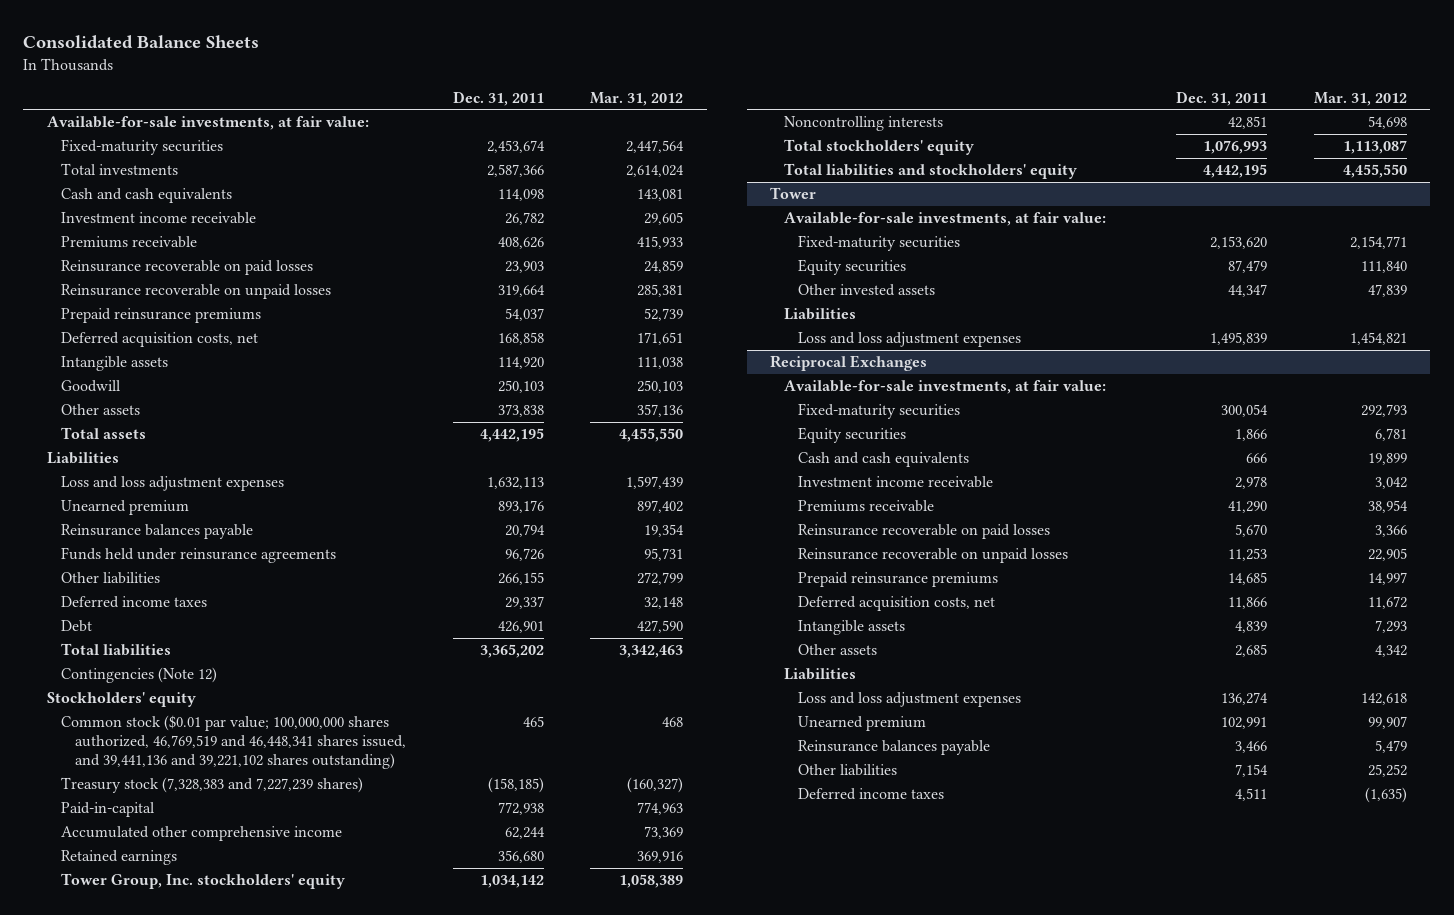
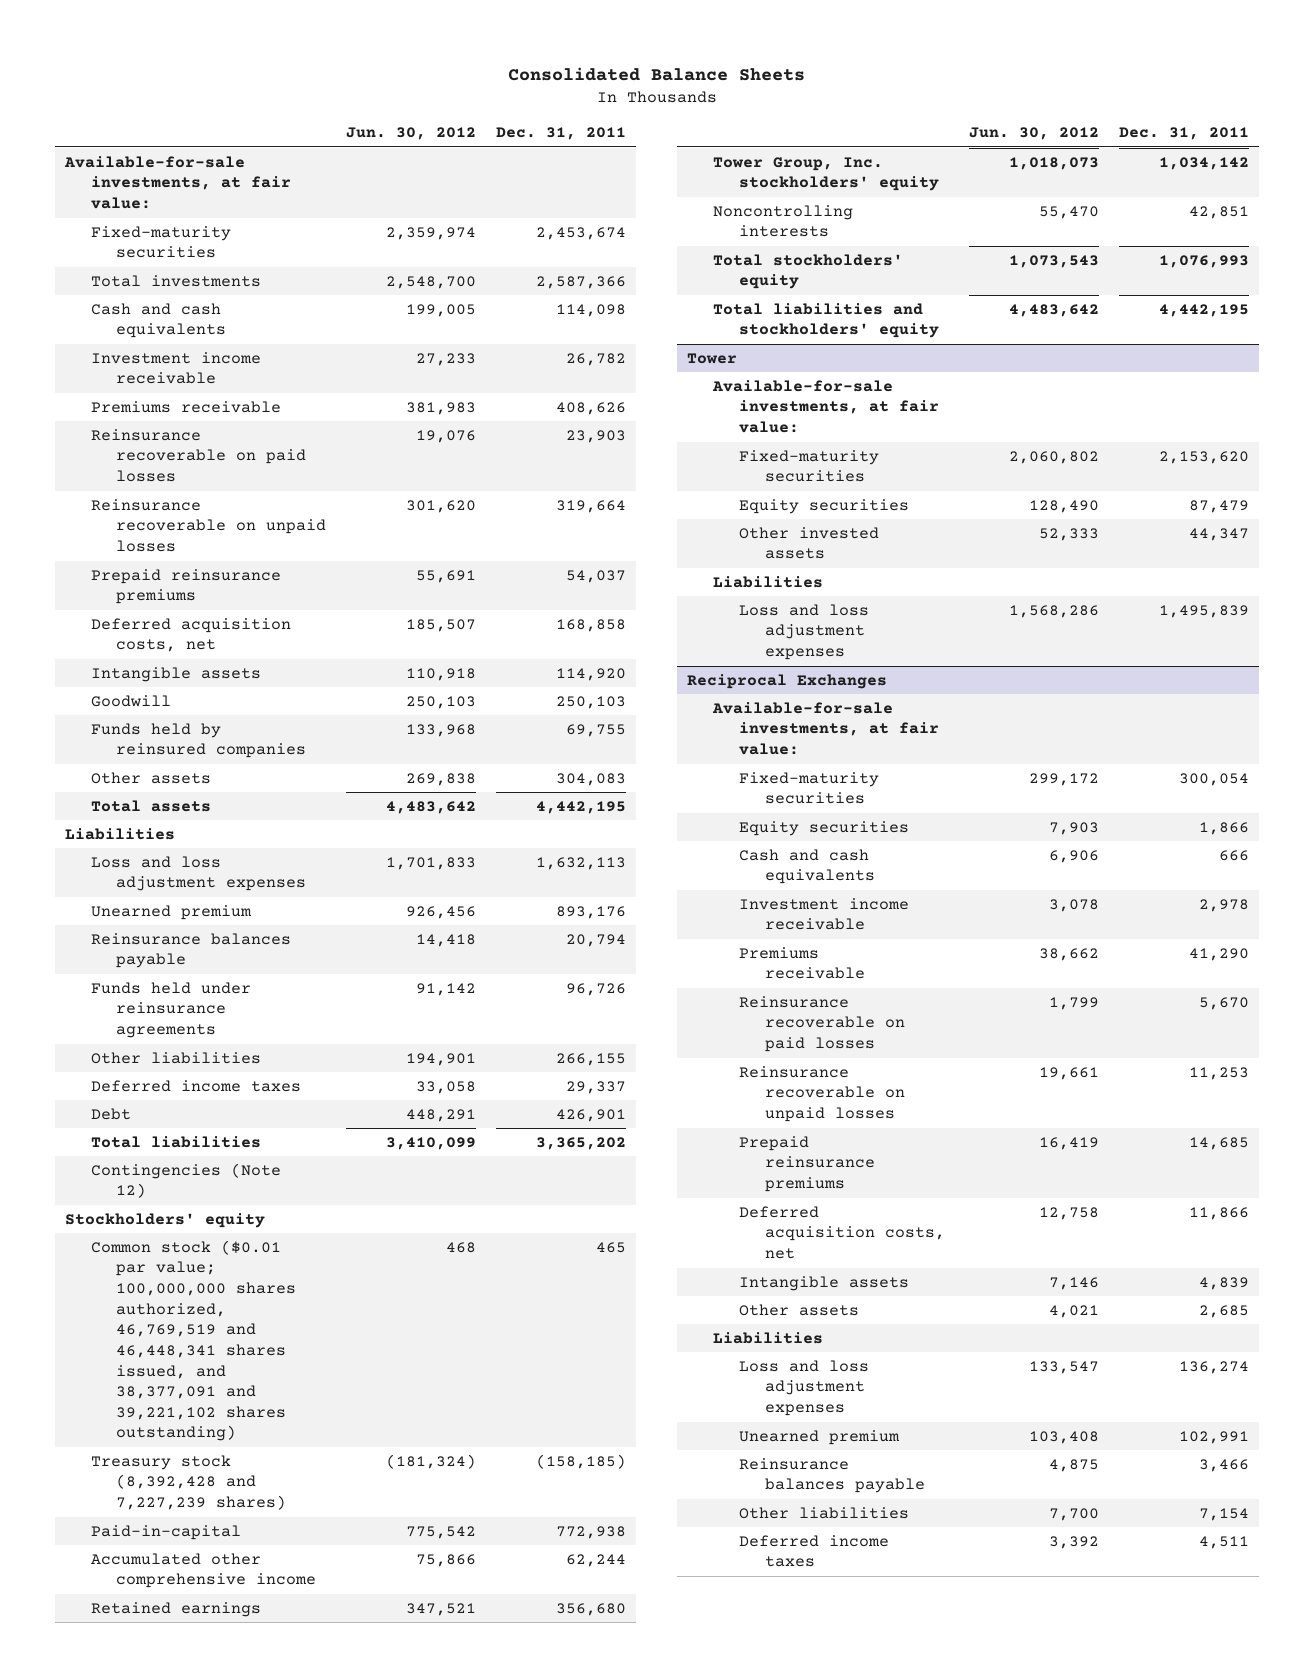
[590,91,684,106] Mar. 31, 2012 -> none
none -> [346,127,477,141] Jun. 30, 2012
none -> [90,722,307,759] Funds held by reinsured companies
[497,404,544,418] 373,838 -> [556,772,627,786] 304,083
[60,715,406,770] Common stock ($0.01 par value; 100,000,000 shares authorized, 46,769,519 and 46,448,341 shares issued, and 39,441,136 and 39,221,102 shares outstanding) -> [90,1239,297,1442] Common stock ($0.01 par value; 100,000,000 shares authorized, 46,769,519 and 46,448,341 shares issued, and 38,377,091 and 39,221,102 shares outstanding)
[60,777,363,794] Treasury stock (7,328,383 and 7,227,239 shares) -> [90,1454,287,1511] Treasury stock (8,392,428 and 7,227,239 shares)

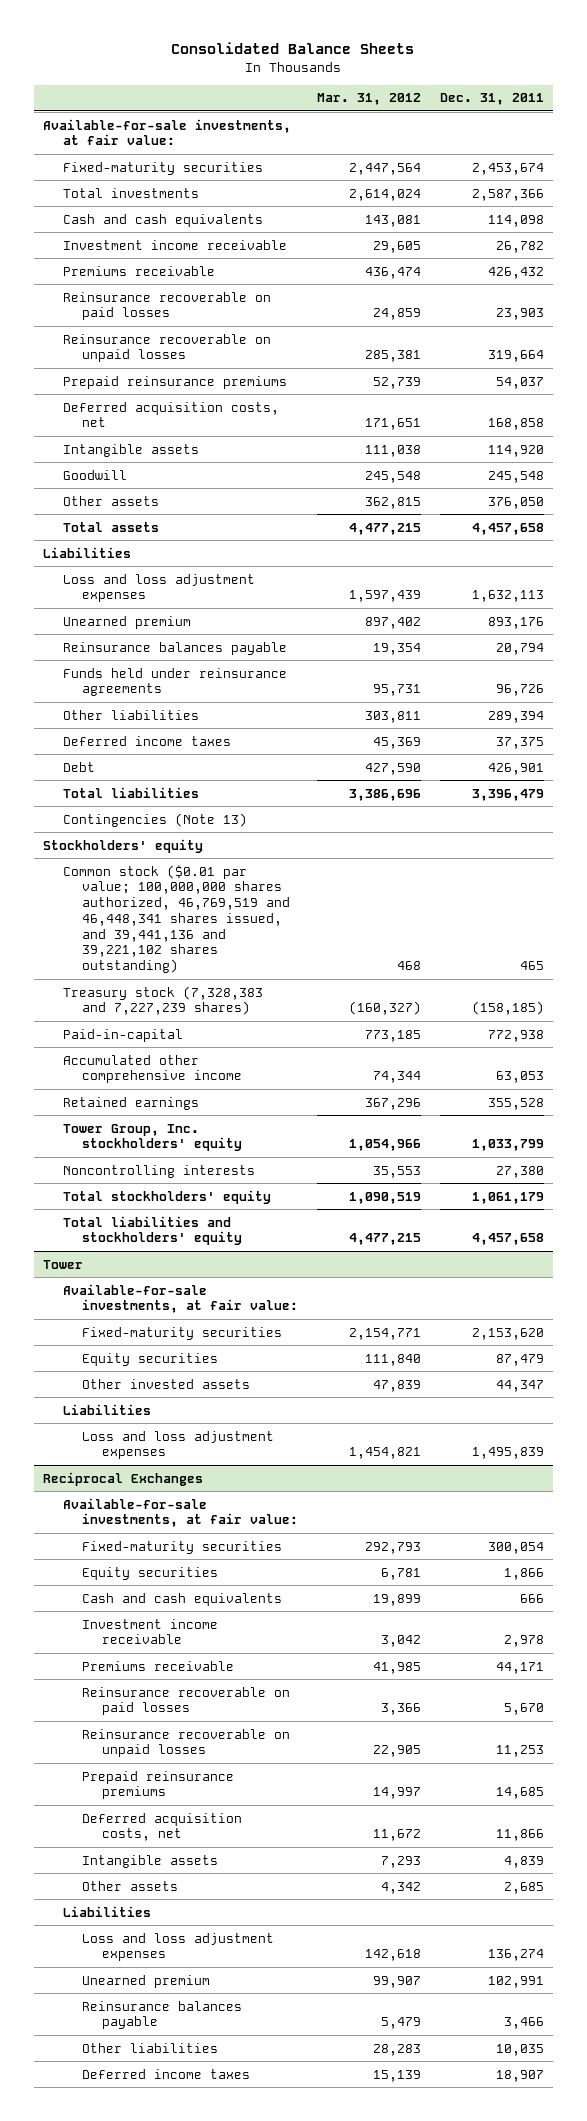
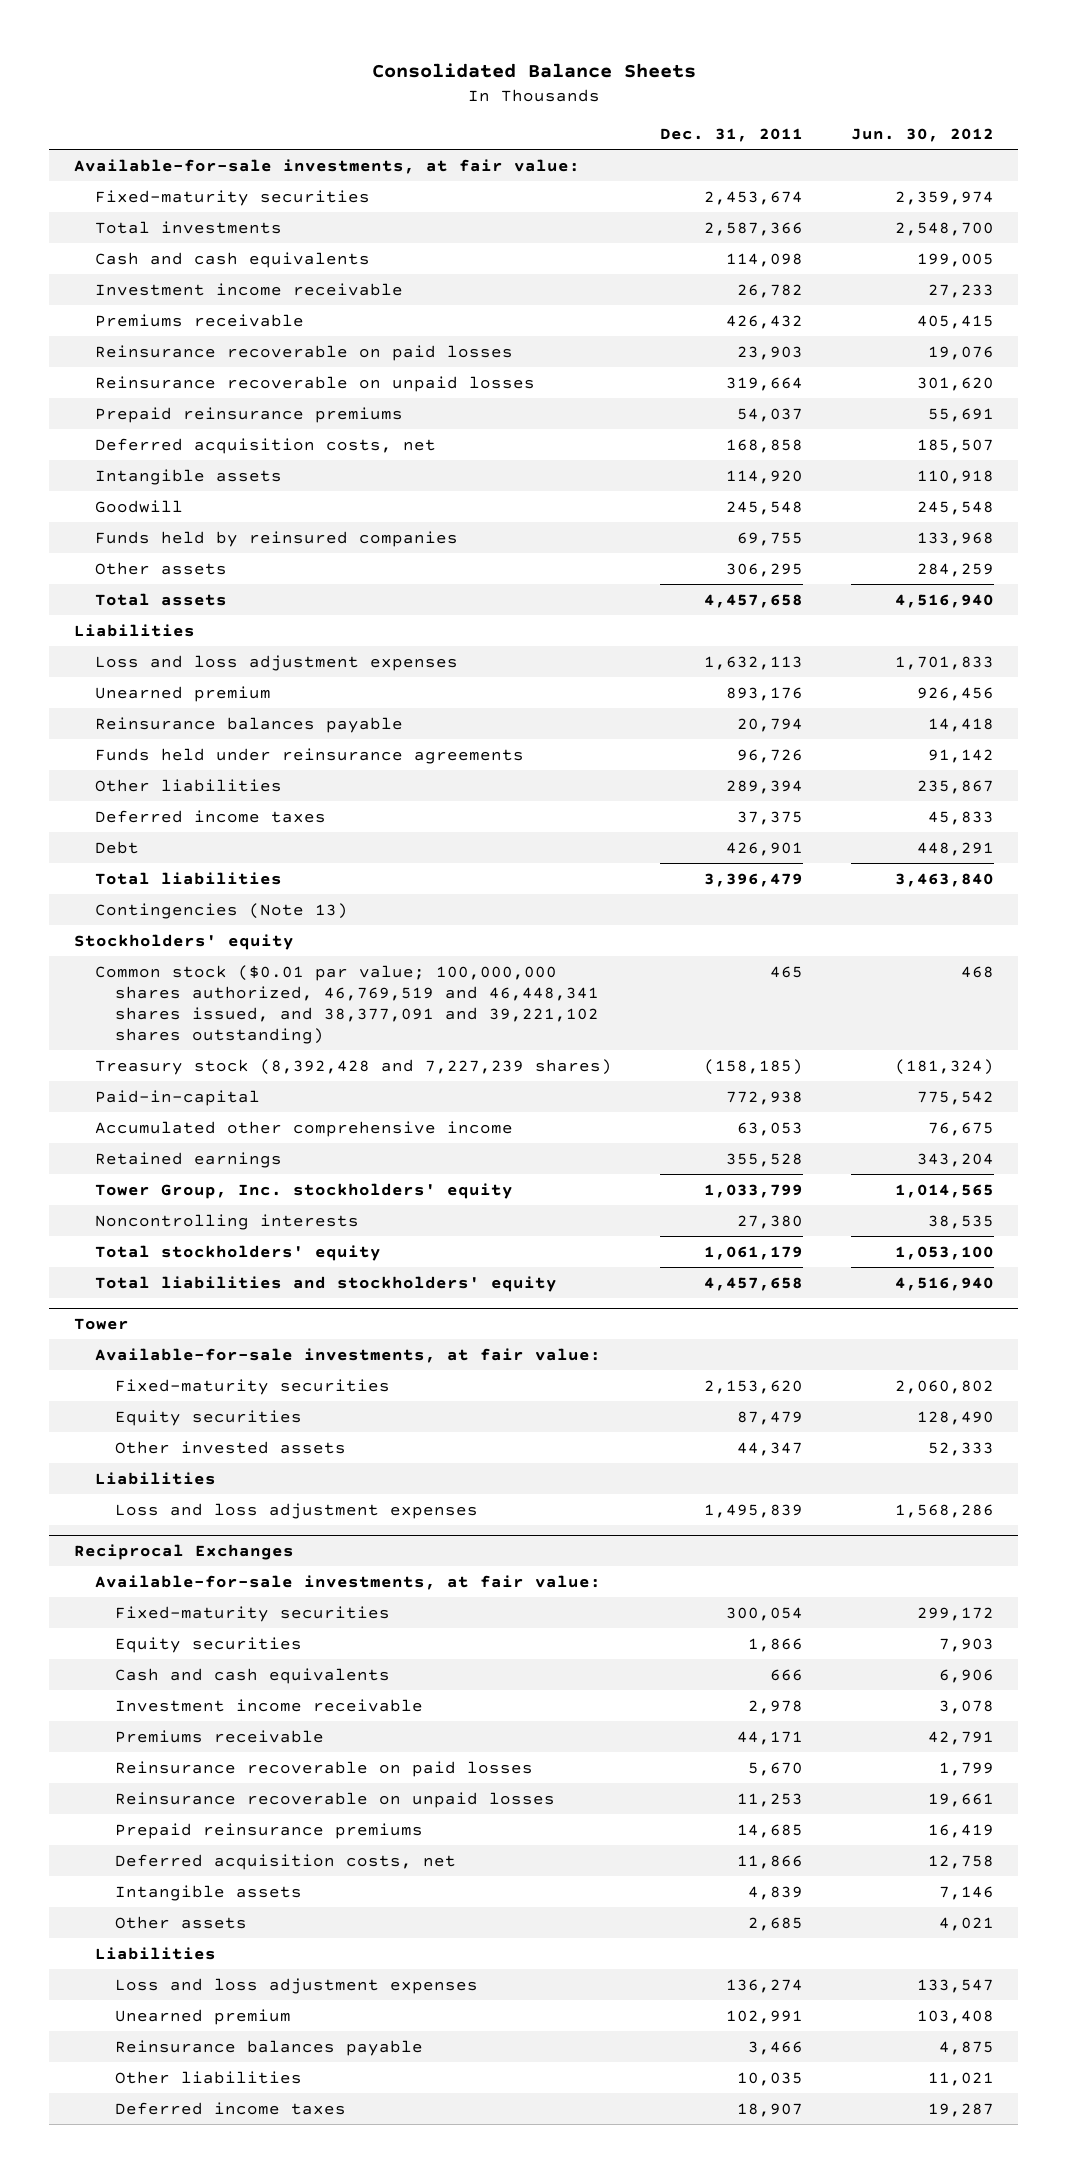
[316,93,421,106] Mar. 31, 2012 -> none
none -> [850,128,994,143] Jun. 30, 2012
none -> [94,530,458,547] Funds held by reinsured companies
[487,496,544,509] 376,050 -> [725,562,803,577] 306,295
[62,864,291,974] Common stock ($0.01 par value; 100,000,000 shares authorized, 46,769,519 and 46,448,341 shares issued, and 39,441,136 and 39,221,102 shares outstanding) -> [94,964,600,1044] Common stock ($0.01 par value; 100,000,000 shares authorized, 46,769,519 and 46,448,341 shares issued, and 38,377,091 and 39,221,102 shares outstanding)
[62,985,263,1016] Treasury stock (7,328,383 and 7,227,239 shares) -> [94,1058,612,1075] Treasury stock (8,392,428 and 7,227,239 shares)

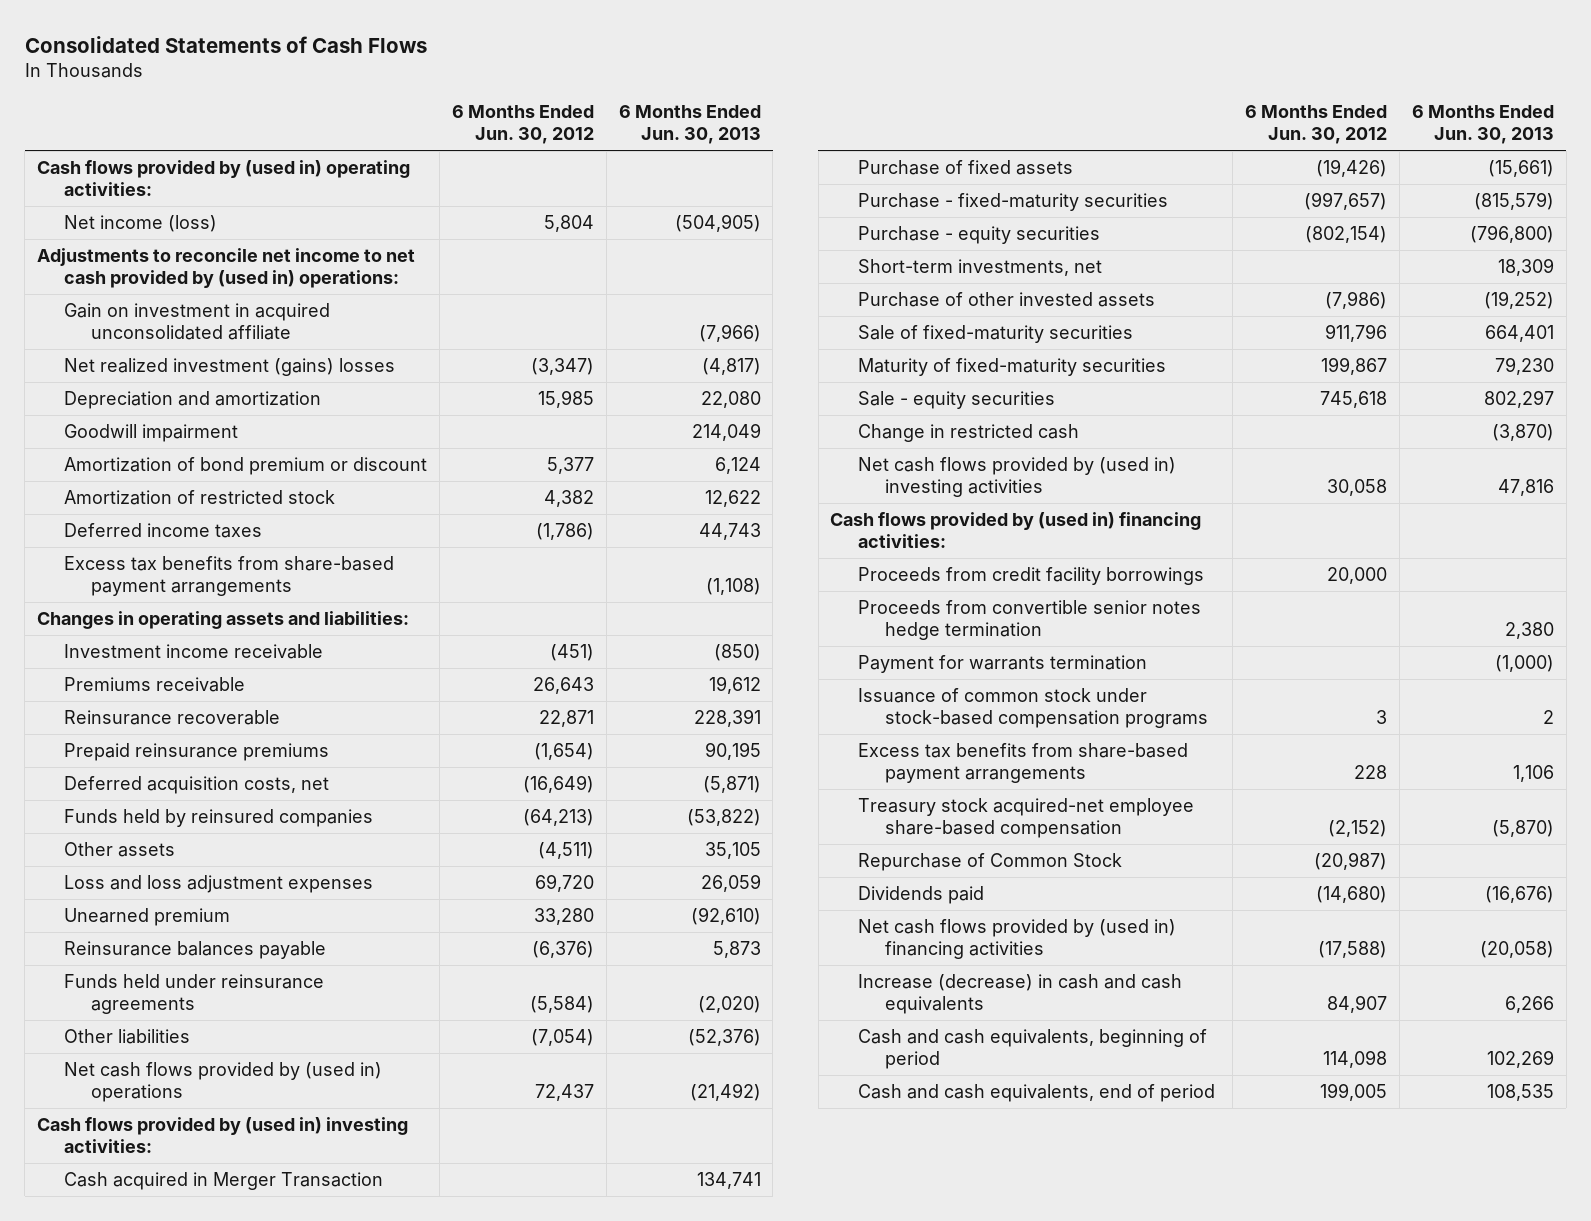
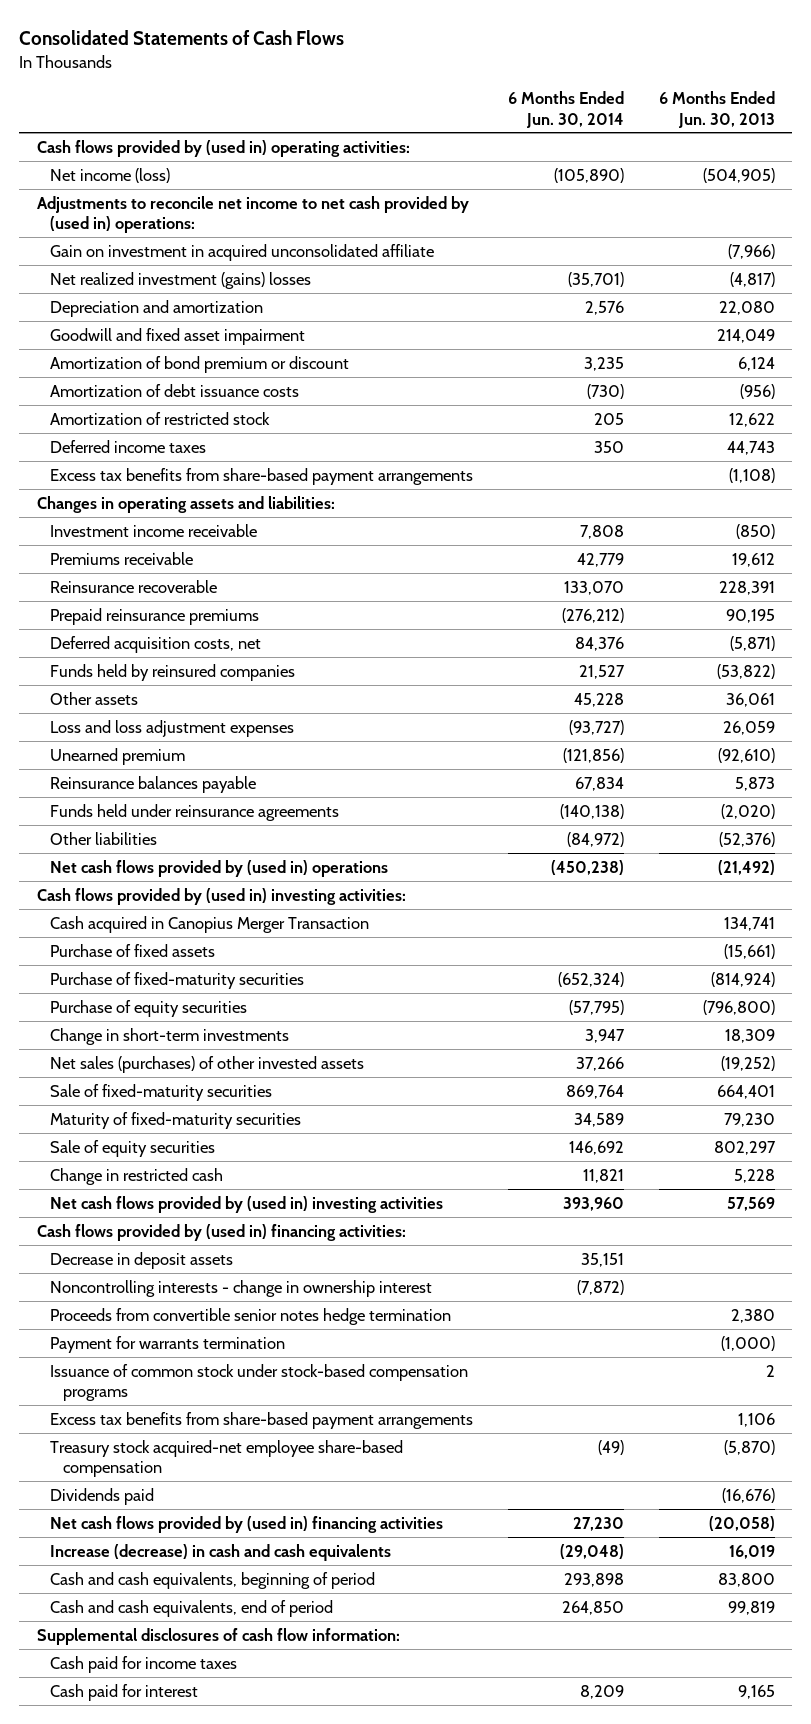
[451,105,594,145] 6 Months Ended Jun. 30, 2012 -> none
none -> [507,91,624,128] 6 Months Ended Jun. 30, 2014
[64,424,239,443] Goodwill impairment -> [49,327,305,345] Goodwill and fixed asset impairment
none -> [49,383,299,397] Amortization of debt issuance costs
[704,842,761,860] 35,105 -> [725,692,775,707] 36,061
[64,1172,384,1191] Cash acquired in Merger Transaction -> [49,915,369,933] Cash acquired in Canopius Merger Transaction
[857,193,1168,212] Purchase - fixed-maturity securities -> [49,971,304,989] Purchase of fixed-maturity securities
[1474,192,1555,211] (815,579) -> [710,971,775,987] (814,924)
[857,226,1100,245] Purchase - equity securities -> [49,999,247,1017] Purchase of equity securities
[857,259,1102,277] Short-term investments, net -> [49,1027,289,1045] Change in short-term investments
[857,292,1155,308] Purchase of other invested assets -> [49,1055,364,1073] Net sales (purchases) of other invested assets
[857,391,1055,410] Sale - equity securities -> [49,1139,215,1157] Sale of equity securities
[1492,424,1555,442] (3,870) -> [733,1168,775,1183] 5,228
[1498,479,1555,497] 47,816 -> [726,1196,775,1211] 57,569
[857,567,1204,586] Proceeds from credit facility borrowings -> none
none -> [49,1251,233,1269] Decrease in deposit assets
none -> [49,1279,432,1297] Noncontrolling interests - change in ownership interest
[857,853,1122,872] Repurchase of Common Stock -> none
[1505,996,1555,1014] 6,266 -> [728,1544,775,1559] 16,019
[1487,1050,1555,1069] 102,269 -> [717,1572,775,1587] 83,800
[1487,1084,1555,1102] 108,535 -> [727,1600,775,1615] 99,819
none -> [36,1627,400,1645] Supplemental disclosures of cash flow information:
none -> [49,1655,237,1673] Cash paid for income taxes
none -> [49,1683,198,1701] Cash paid for interest

